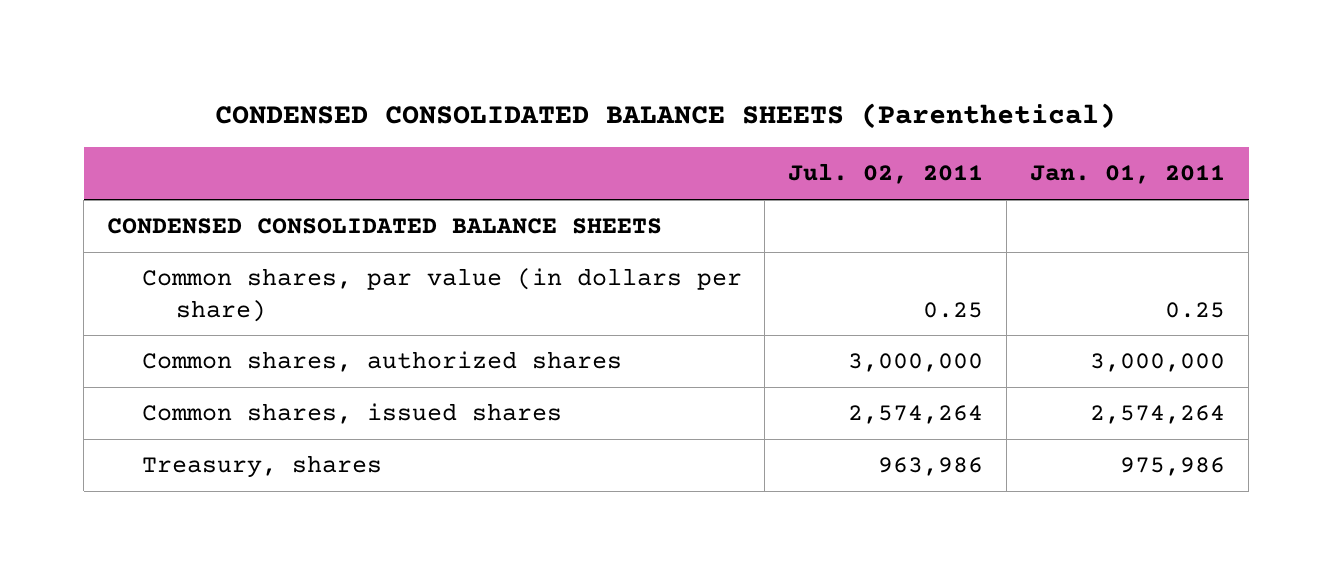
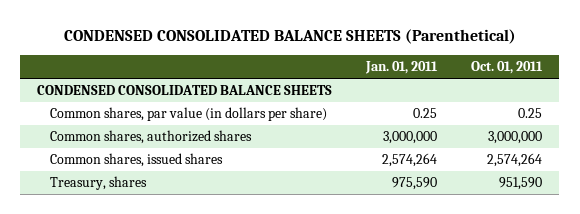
[788,163,984,185] Jul. 02, 2011 -> none
none -> [471,61,544,75] Oct. 01, 2011
[1120,457,1226,477] 975,986 -> [392,177,438,191] 975,590

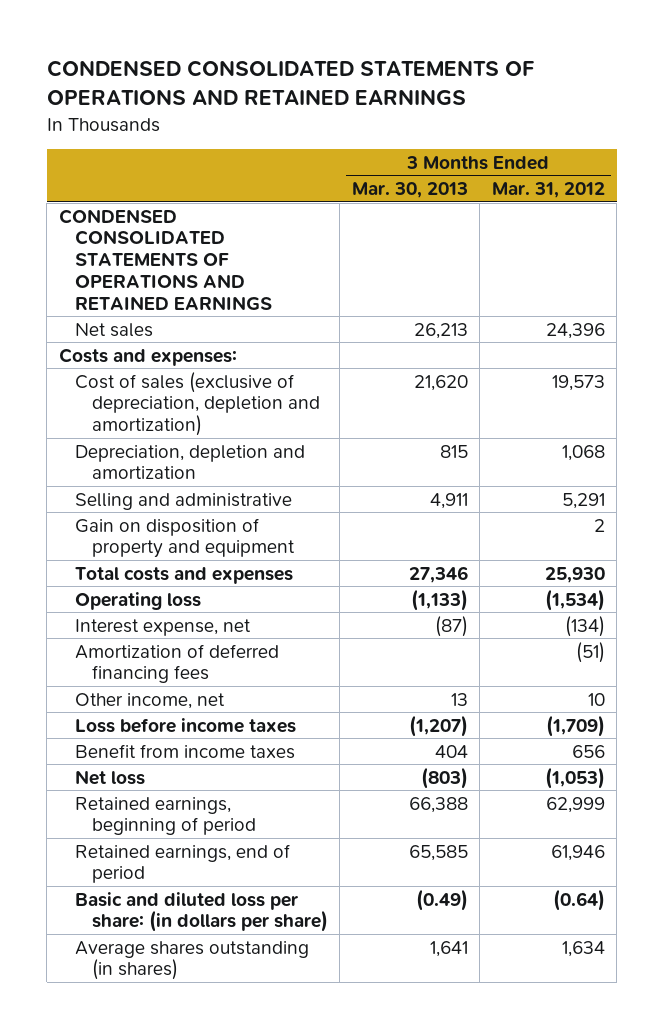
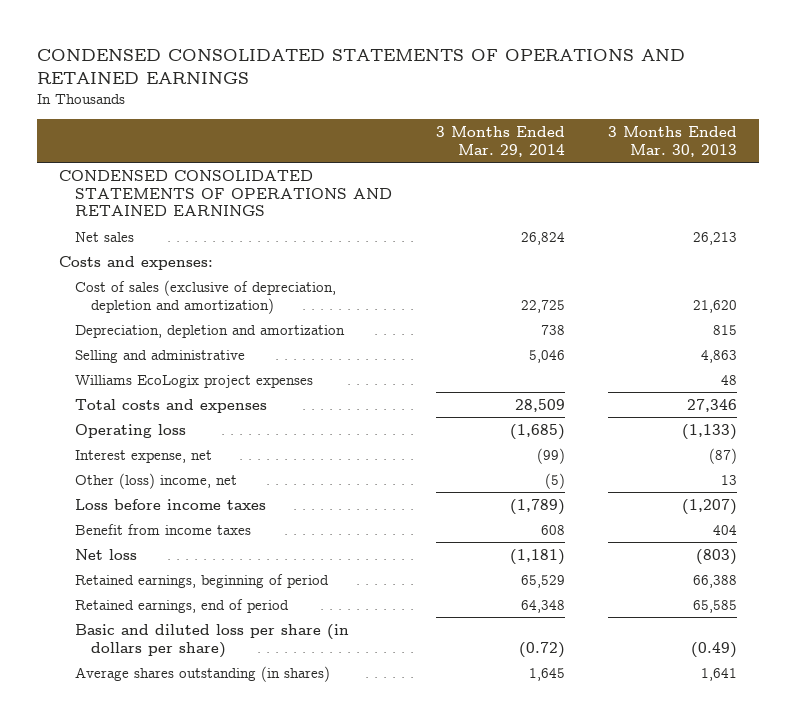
[491,182,605,199] Mar. 31, 2012 -> none
none -> [435,126,565,157] 3 Months Ended Mar. 29, 2014
[75,517,295,559] Gain on disposition of property and equipment -> none
[429,492,468,509] 4,911 -> [701,349,738,363] 4,863
none -> [75,374,314,388] Williams EcoLogix project expenses
[75,643,280,684] Amortization of deferred financing fees -> none
[75,692,226,709] Other income, net -> [75,472,238,489] Other (loss) income, net
[75,891,328,933] Basic and diluted loss per share: (in dollars per share) -> [75,623,350,658] Basic and diluted loss per share (in dollars per share)

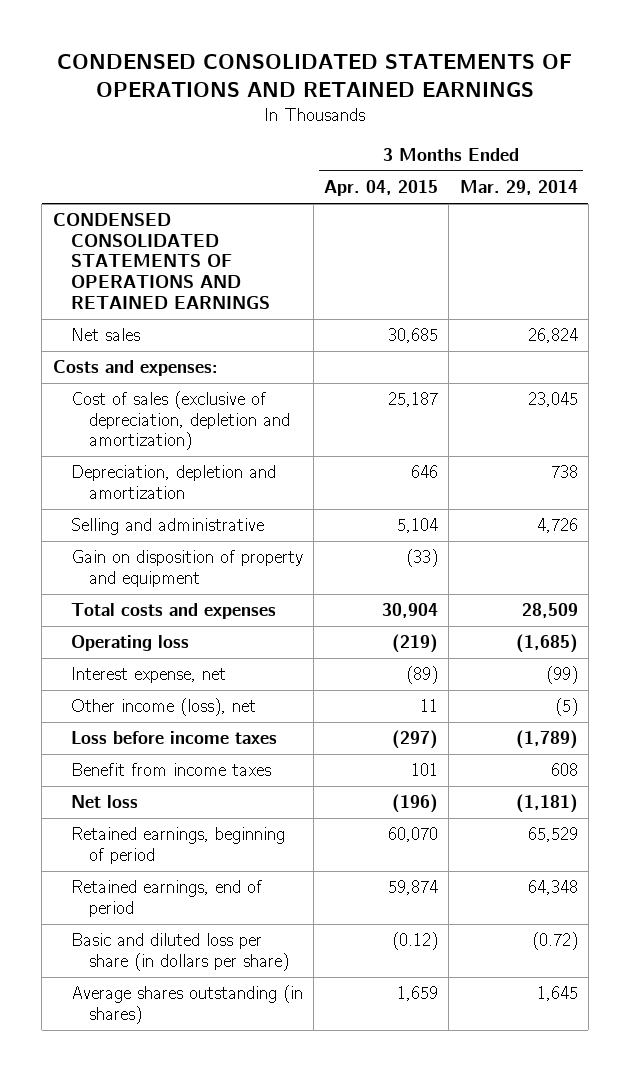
[608,126,738,157] 3 Months Ended Mar. 30, 2013 -> none
none -> [324,180,439,197] Apr. 04, 2015
[520,299,565,313] 22,725 -> [527,392,578,408] 23,045
[75,374,314,388] Williams EcoLogix project expenses -> none
[528,349,565,363] 5,046 -> [536,518,578,534] 4,726
none -> [70,550,303,587] Gain on disposition of property and equipment
[75,472,238,489] Other (loss) income, net -> [70,698,256,717] Other income (loss), net

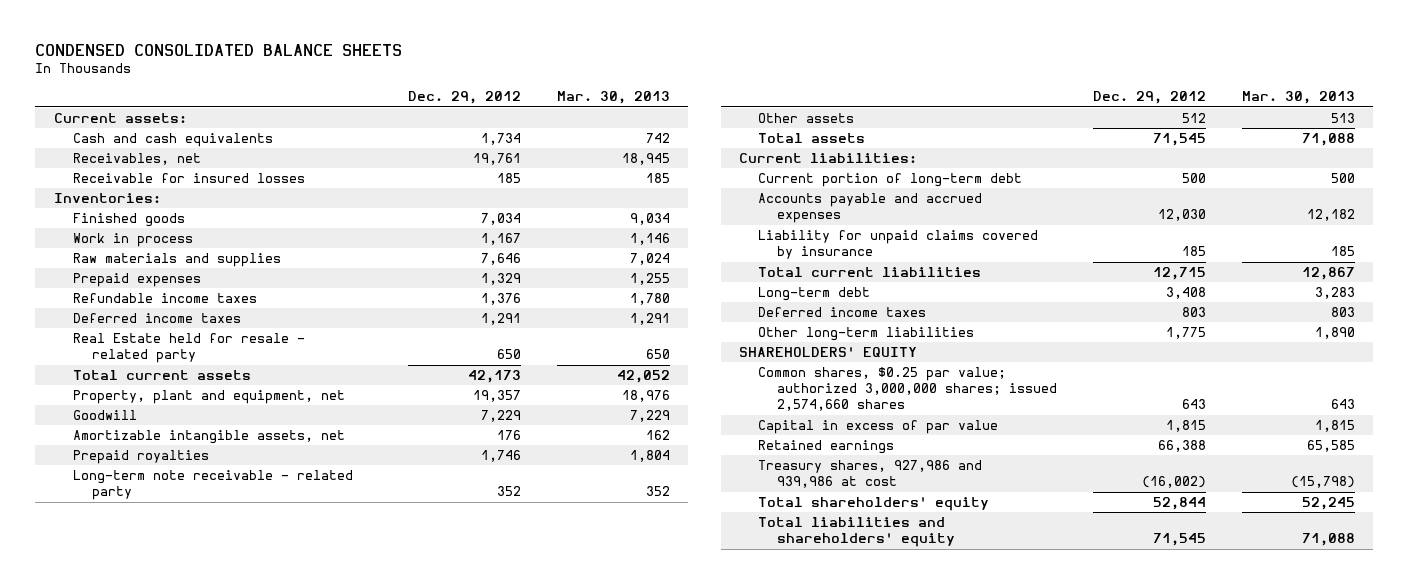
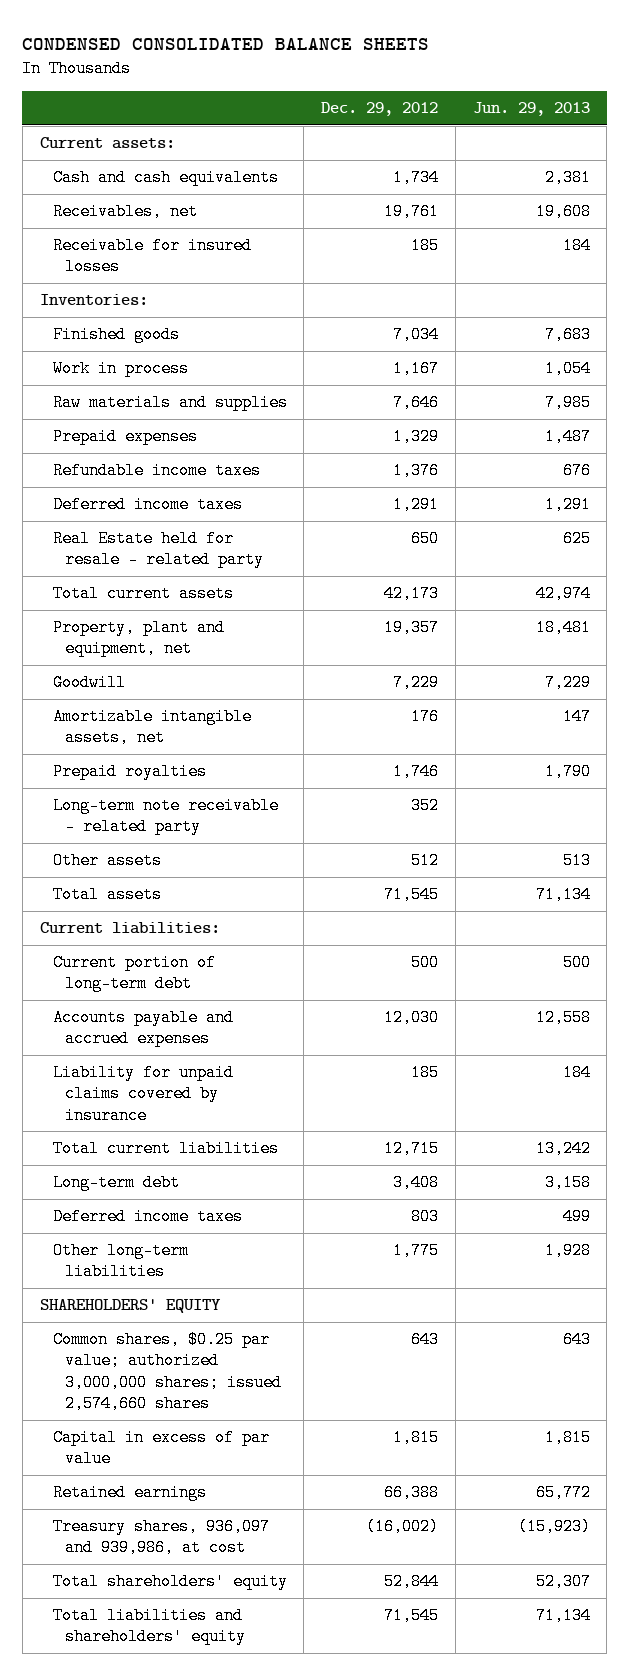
[557,91,671,105] Mar. 30, 2013 -> none
none -> [472,102,590,117] Jun. 29, 2013
[757,460,982,489] Treasury shares, 927,986 and 939,986 at cost -> [52,1518,270,1557] Treasury shares, 936,097 and 939,986, at cost

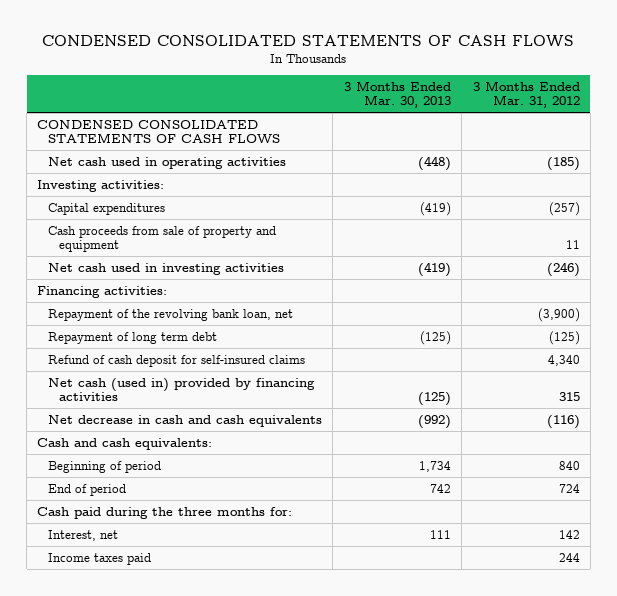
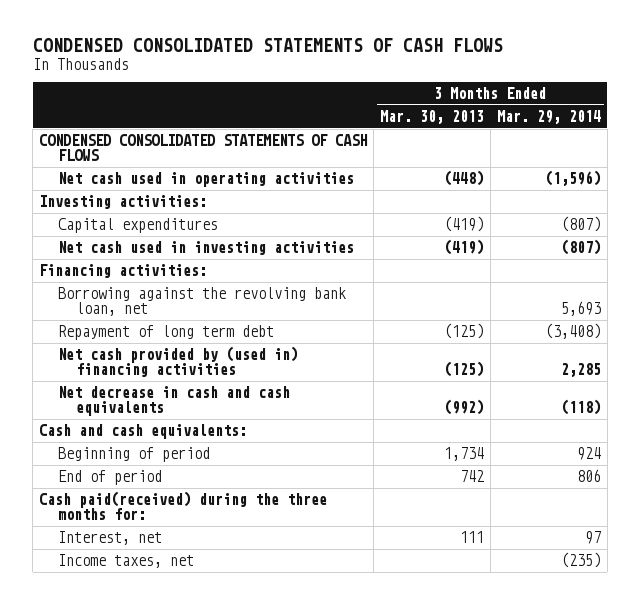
[472,80,580,109] 3 Months Ended Mar. 31, 2012 -> none
none -> [496,110,601,125] Mar. 29, 2014
[48,225,277,253] Cash proceeds from sale of property and equipment -> none
[48,308,294,321] Repayment of the revolving bank loan, net -> [57,287,346,317] Borrowing against the revolving bank loan, net
[48,354,306,367] Refund of cash deposit for self-insured claims -> none
[48,377,316,402] Net cash (used in) provided by financing activities -> [57,346,298,378] Net cash provided by (used in) financing activities
[37,506,293,519] Cash paid during the three months for: -> [39,491,328,521] Cash paid(received) during the three months for:
[48,552,152,565] Income taxes paid -> [57,554,194,569] Income taxes, net

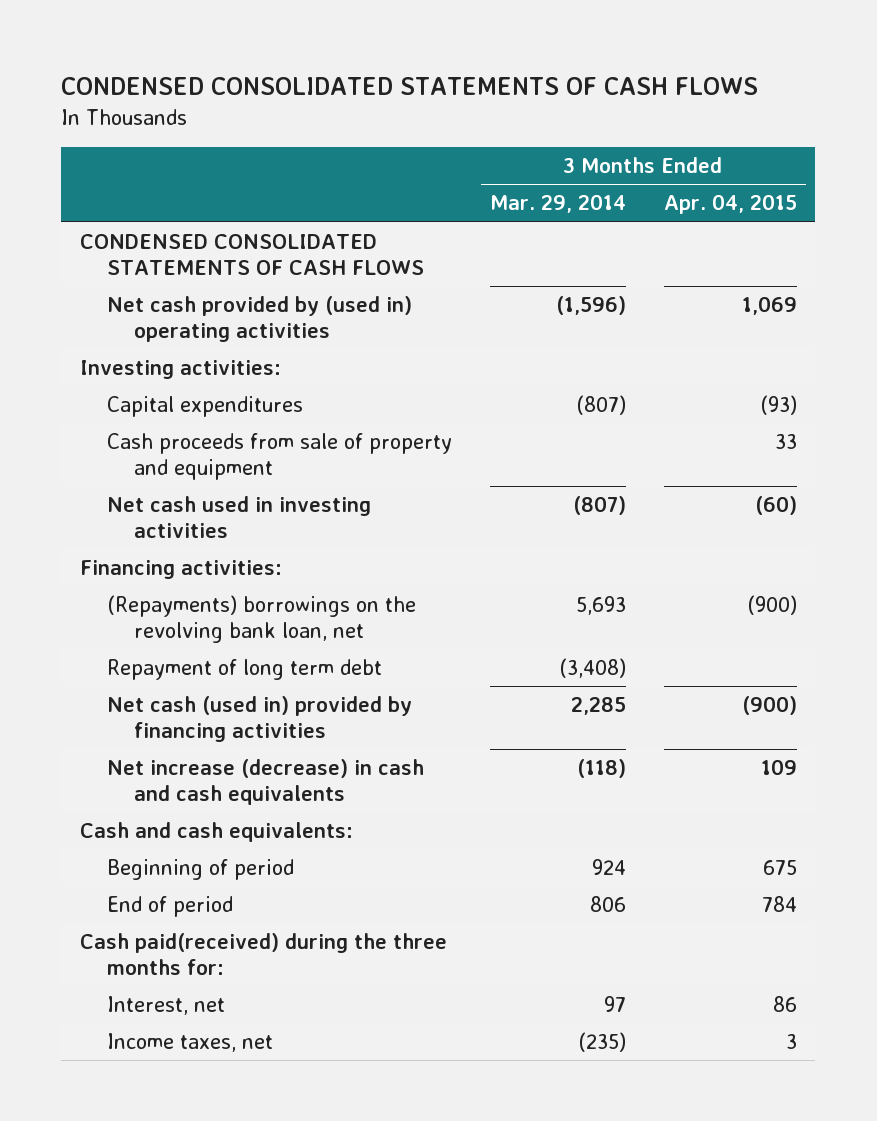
[379,110,484,125] Mar. 30, 2013 -> none
none -> [663,194,797,215] Apr. 04, 2015
[57,172,354,188] Net cash used in operating activities -> [107,296,413,342] Net cash provided by (used in) operating activities
none -> [107,433,453,480] Cash proceeds from sale of property and equipment
[57,287,346,317] Borrowing against the revolving bank loan, net -> [107,595,417,643] (Repayments) borrowings on the revolving bank loan, net
[57,346,298,378] Net cash provided by (used in) financing activities -> [107,696,413,742] Net cash (used in) provided by financing activities
[57,386,290,417] Net decrease in cash and cash equivalents -> [107,759,425,805] Net increase (decrease) in cash and cash equivalents

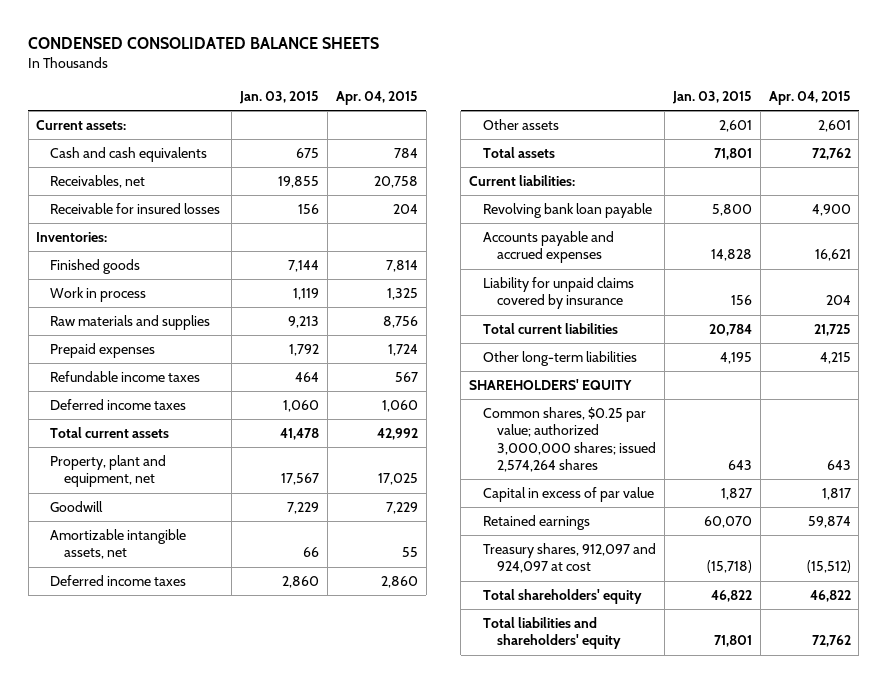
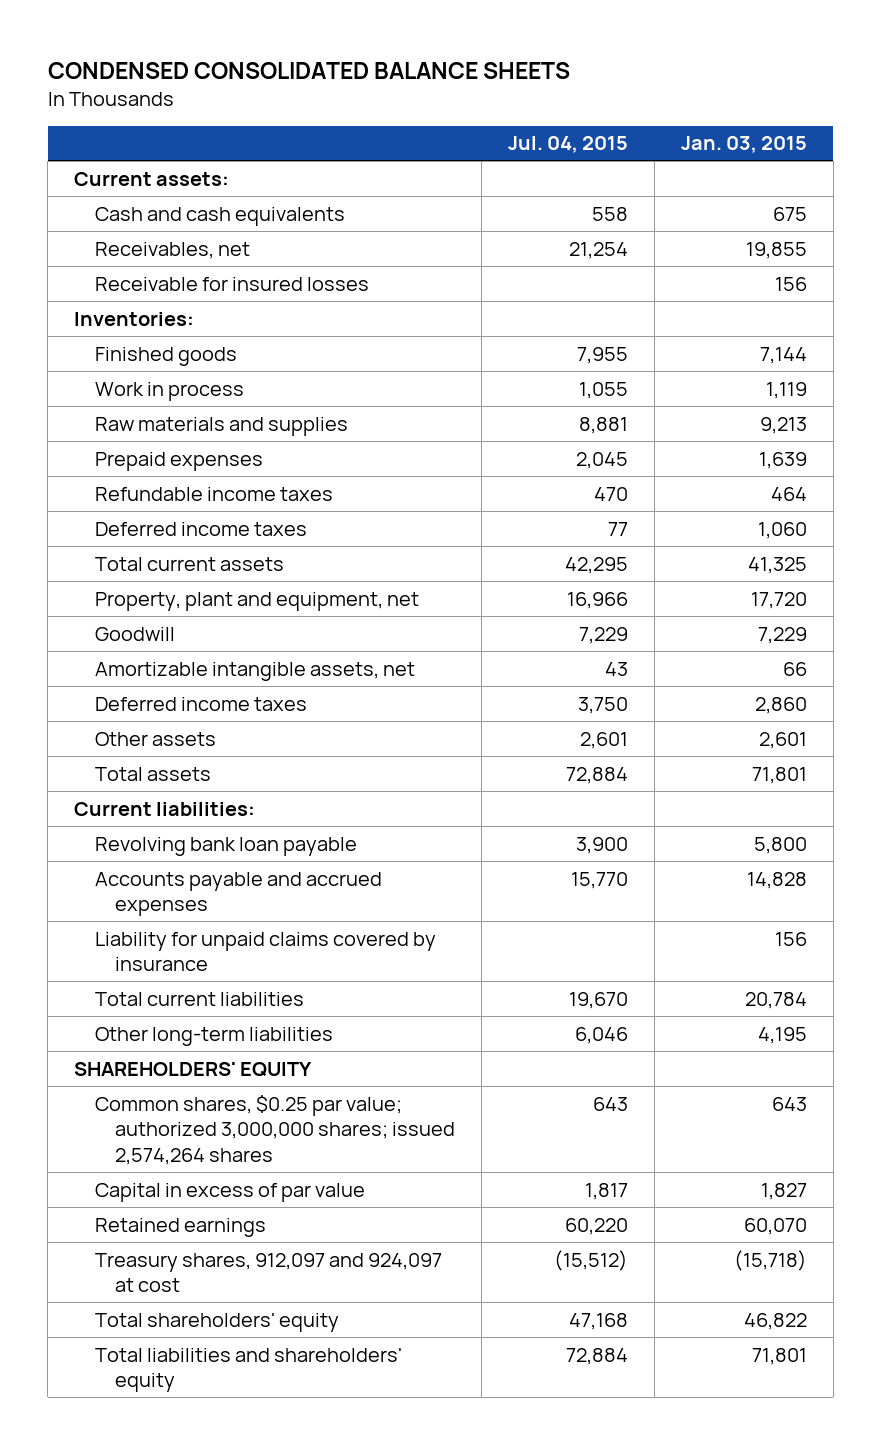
[335,90,418,105] Apr. 04, 2015 -> none
none -> [507,136,628,154] Jul. 04, 2015
[289,343,320,356] 1,792 -> [758,451,807,469] 1,639
[280,427,320,440] 41,478 -> [747,556,807,574] 41,325
[281,473,320,486] 17,567 -> [750,591,807,609] 17,720

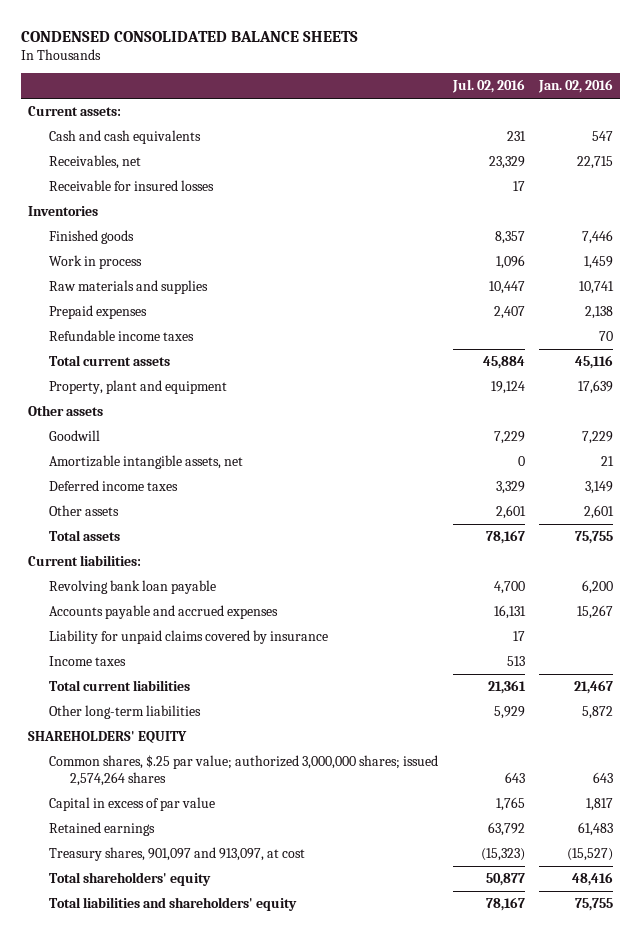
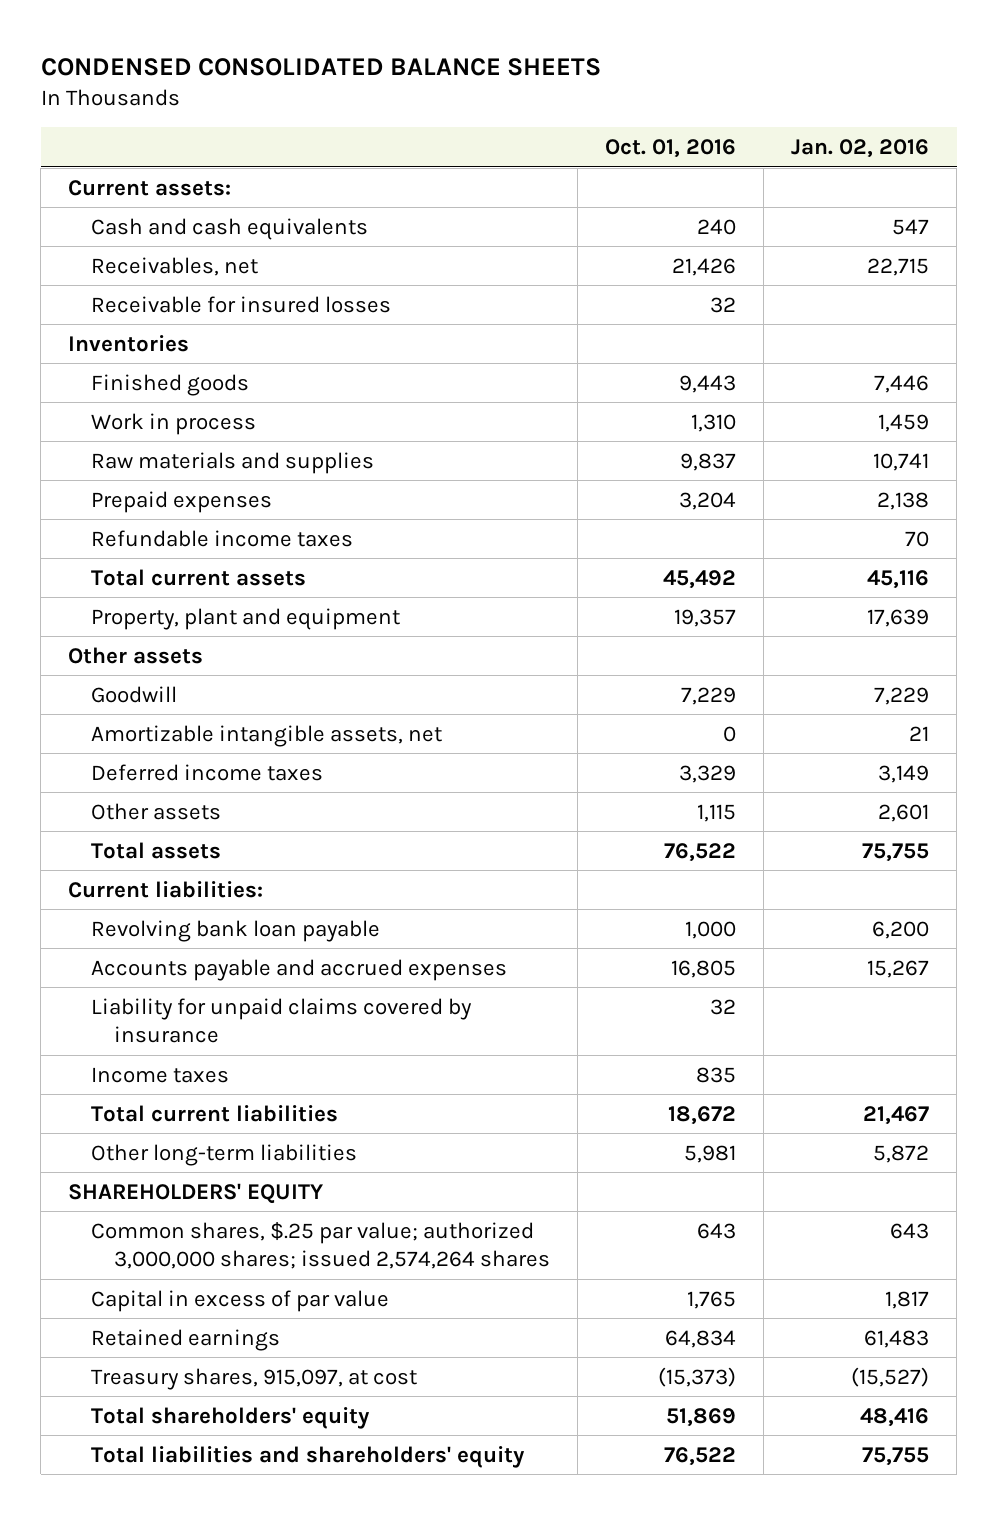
[451,79,525,94] Jul. 02, 2016 -> none
none -> [605,139,737,159] Oct. 01, 2016
[49,846,306,861] Treasury shares, 901,097 and 913,097, at cost -> [91,1367,418,1390] Treasury shares, 915,097, at cost

